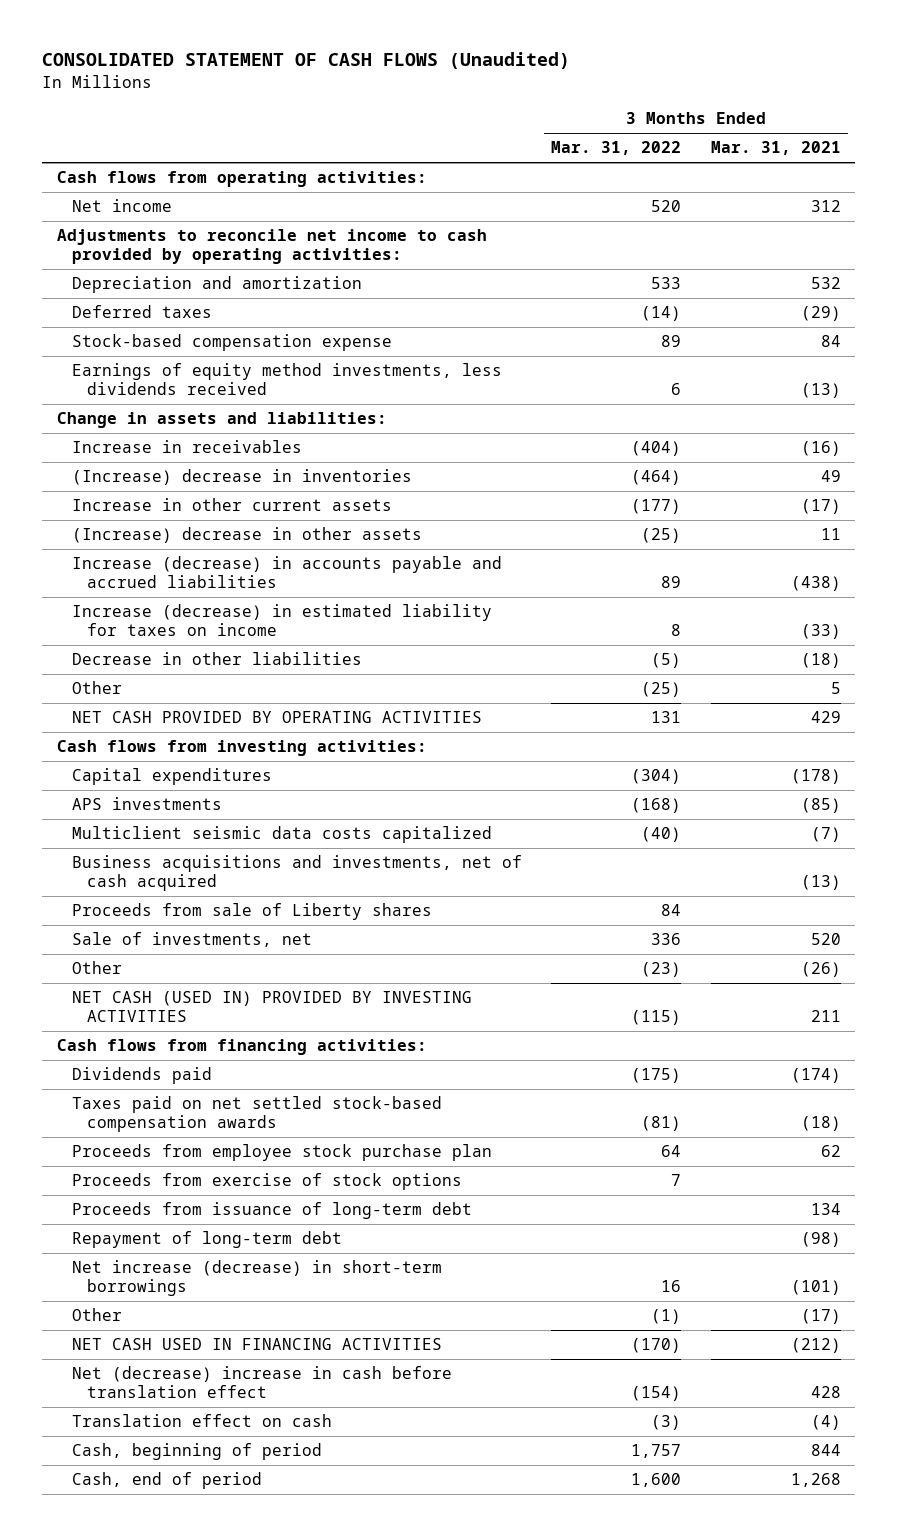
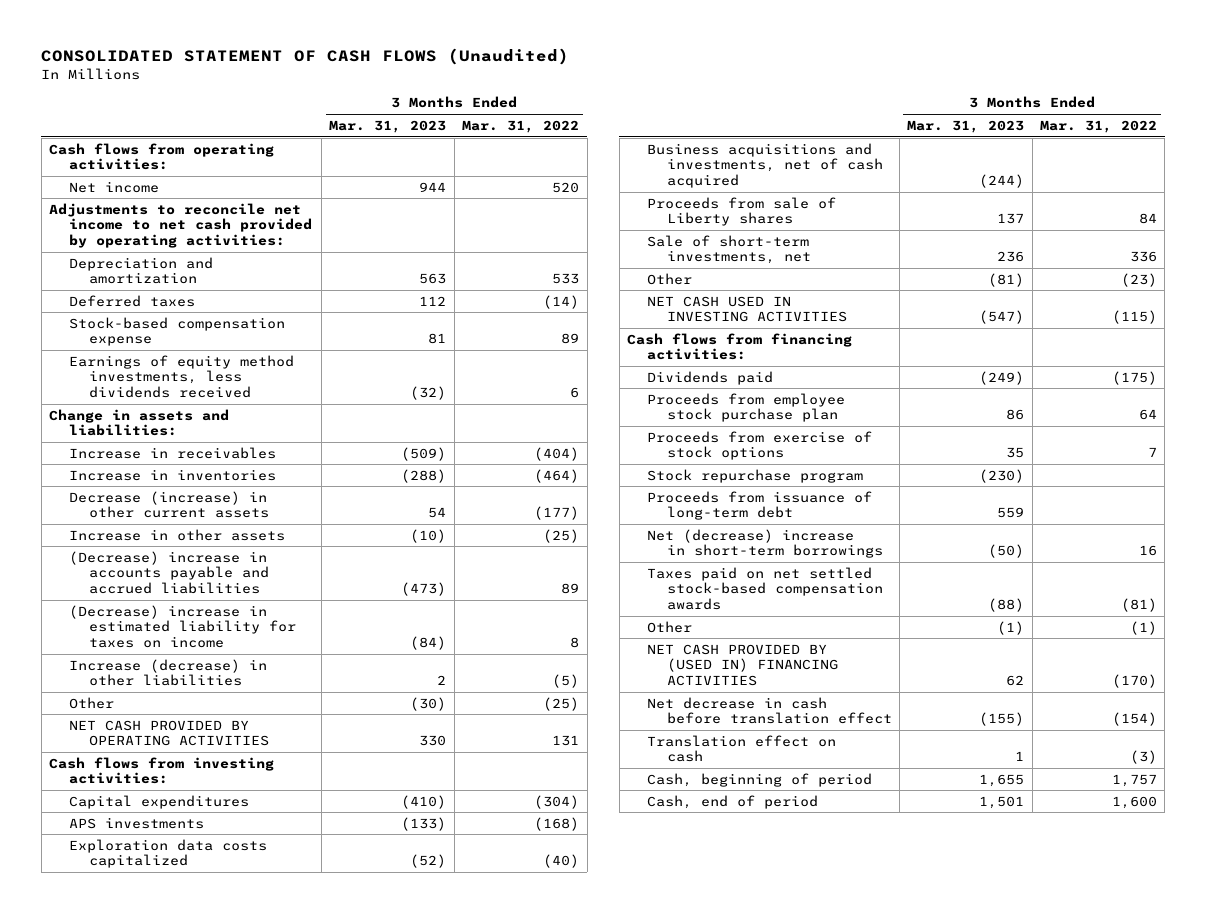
[710,141,841,156] Mar. 31, 2021 -> none
none -> [329,119,447,133] Mar. 31, 2023
[56,229,487,264] Adjustments to reconcile net income to cash provided by operating activities: -> [49,202,313,248] Adjustments to reconcile net income to net cash provided by operating activities:
[71,469,412,486] (Increase) decrease in inventories -> [69,468,277,481] Increase in inventories
[71,498,392,512] Increase in other current assets -> [69,490,269,519] Decrease (increase) in other current assets
[71,527,422,544] (Increase) decrease in other assets -> [69,528,286,541] Increase in other assets
[71,556,502,588] Increase (decrease) in accounts payable and accrued liabilities -> [69,550,269,594] (Decrease) increase in accounts payable and accrued liabilities
[71,604,492,636] Increase (decrease) in estimated liability for taxes on income -> [69,604,296,648] (Decrease) increase in estimated liability for taxes on income
[71,652,362,666] Decrease in other liabilities -> [69,658,268,687] Increase (decrease) in other liabilities
[71,826,492,844] Multiclient seismic data costs capitalized -> [69,838,268,869] Exploration data costs capitalized
[71,932,312,948] Sale of investments, net -> [646,234,811,265] Sale of short-term investments, net
[71,991,472,1022] NET CASH (USED IN) PROVIDED BY INVESTING ACTIVITIES -> [646,295,847,323] NET CASH USED IN INVESTING ACTIVITIES
none -> [646,468,863,483] Stock repurchase program
[71,1231,342,1249] Repayment of long-term debt -> none
[71,1260,442,1296] Net increase (decrease) in short-term borrowings -> [646,528,883,559] Net (decrease) increase in short-term borrowings
[71,1096,442,1132] Taxes paid on net settled stock-based compensation awards -> [646,566,883,610] Taxes paid on net settled stock-based compensation awards
[71,1338,442,1351] NET CASH USED IN FINANCING ACTIVITIES -> [646,643,838,686] NET CASH PROVIDED BY (USED IN) FINANCING ACTIVITIES
[71,1366,452,1398] Net (decrease) increase in cash before translation effect -> [646,696,892,725] Net decrease in cash before translation effect

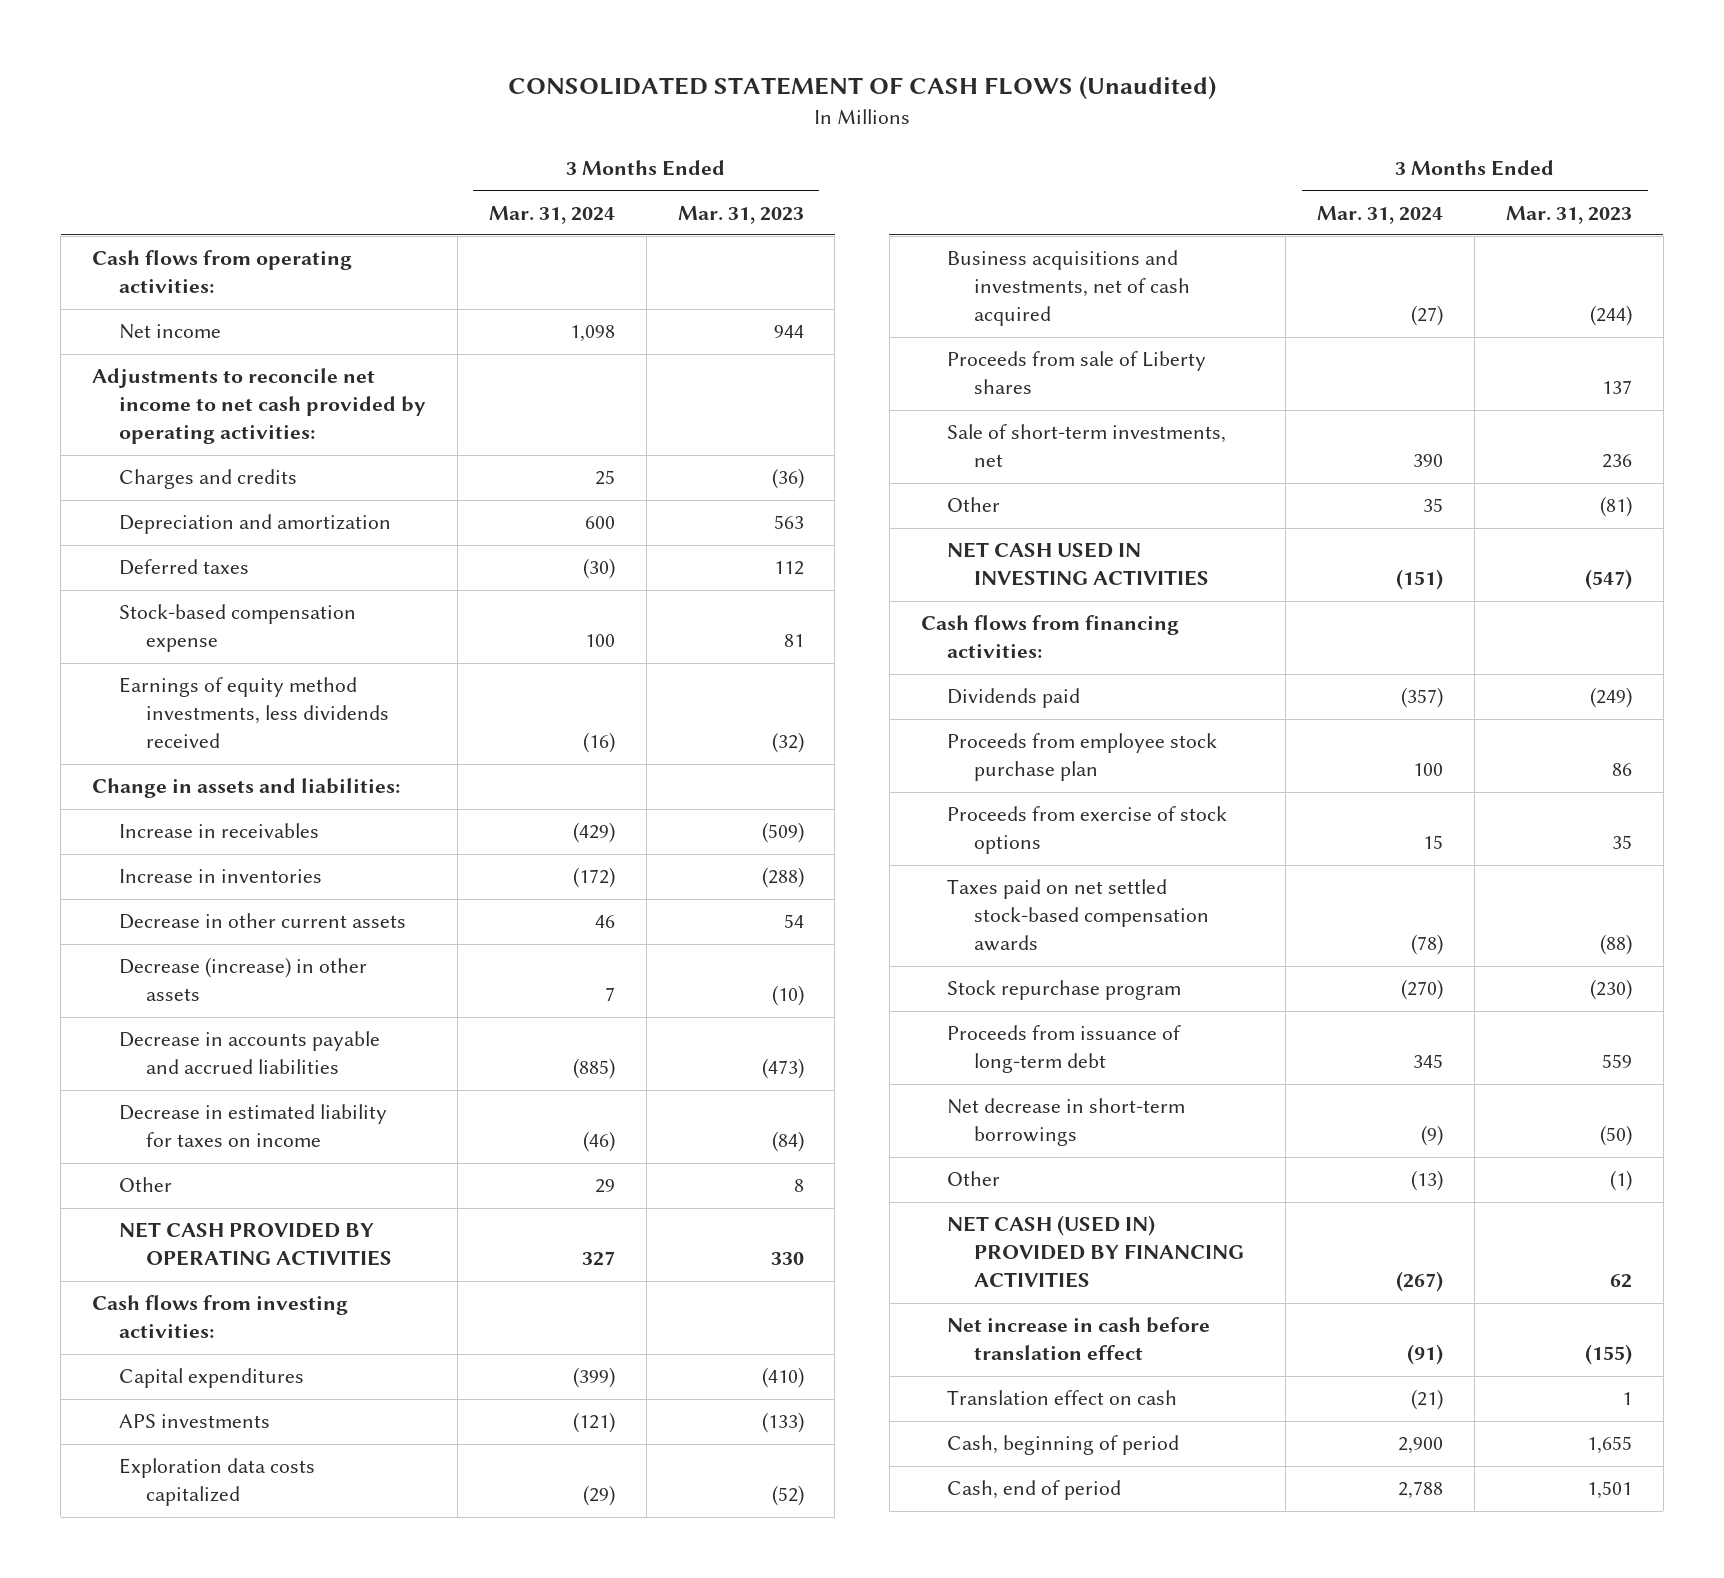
[462,119,580,133] Mar. 31, 2022 -> none
none -> [488,205,615,224] Mar. 31, 2024
none -> [118,469,297,490] Charges and credits
[69,658,268,687] Increase (decrease) in other liabilities -> none
[69,490,269,519] Decrease (increase) in other current assets -> [118,913,406,930] Decrease in other current assets
[69,528,286,541] Increase in other assets -> [118,957,367,1002] Decrease (increase) in other assets
[69,550,269,594] (Decrease) increase in accounts payable and accrued liabilities -> [118,1031,380,1075] Decrease in accounts payable and accrued liabilities
[69,604,296,648] (Decrease) increase in estimated liability for taxes on income -> [118,1104,387,1148] Decrease in estimated liability for taxes on income
[410,696,447,711] (30) -> [793,1179,804,1193] 8
[646,566,883,610] Taxes paid on net settled stock-based compensation awards -> [947,879,1210,952] Taxes paid on net settled stock-based compensation awards
[646,528,883,559] Net (decrease) increase in short-term borrowings -> [947,1098,1186,1147] Net decrease in short-term borrowings
[646,643,838,686] NET CASH PROVIDED BY (USED IN) FINANCING ACTIVITIES -> [947,1215,1245,1289] NET CASH (USED IN) PROVIDED BY FINANCING ACTIVITIES
[646,696,892,725] Net decrease in cash before translation effect -> [947,1317,1211,1361] Net increase in cash before translation effect

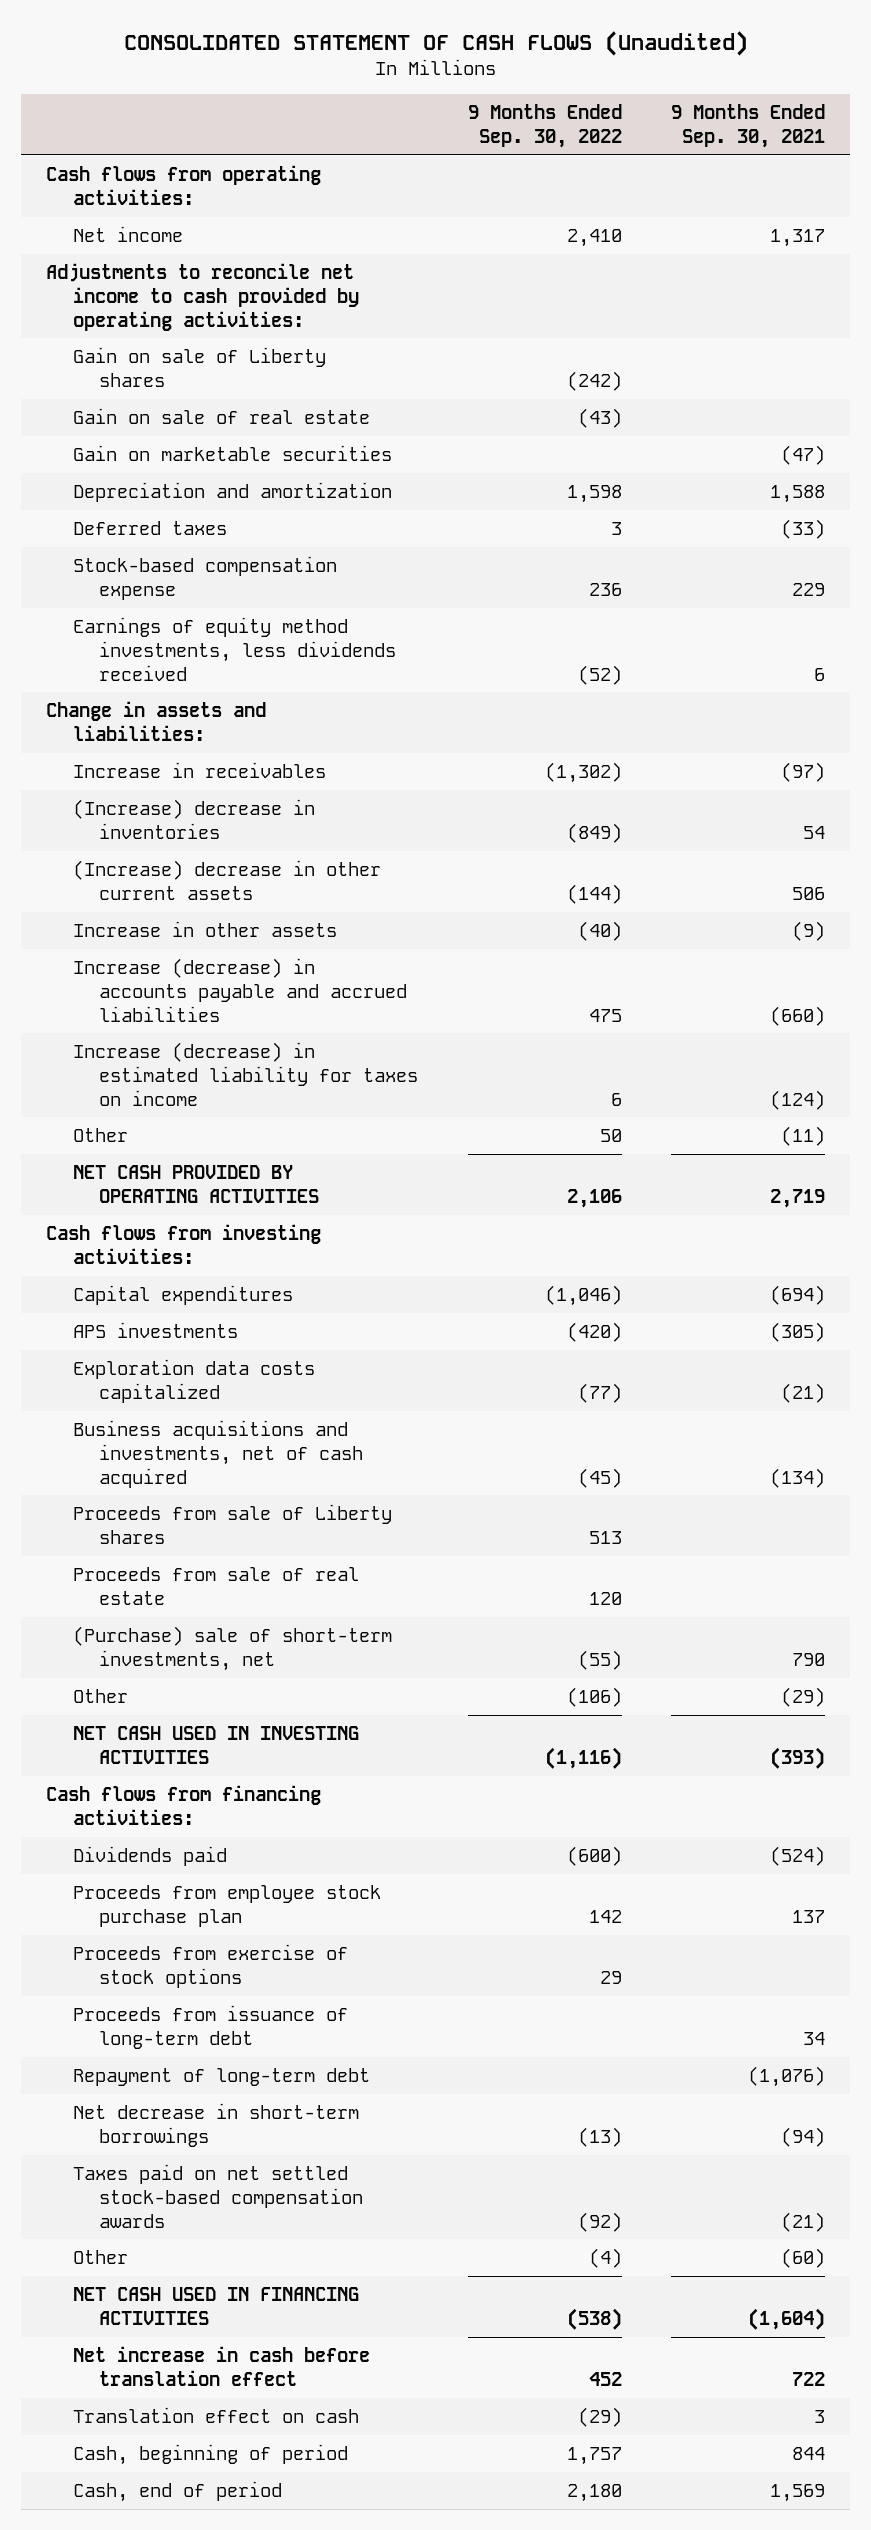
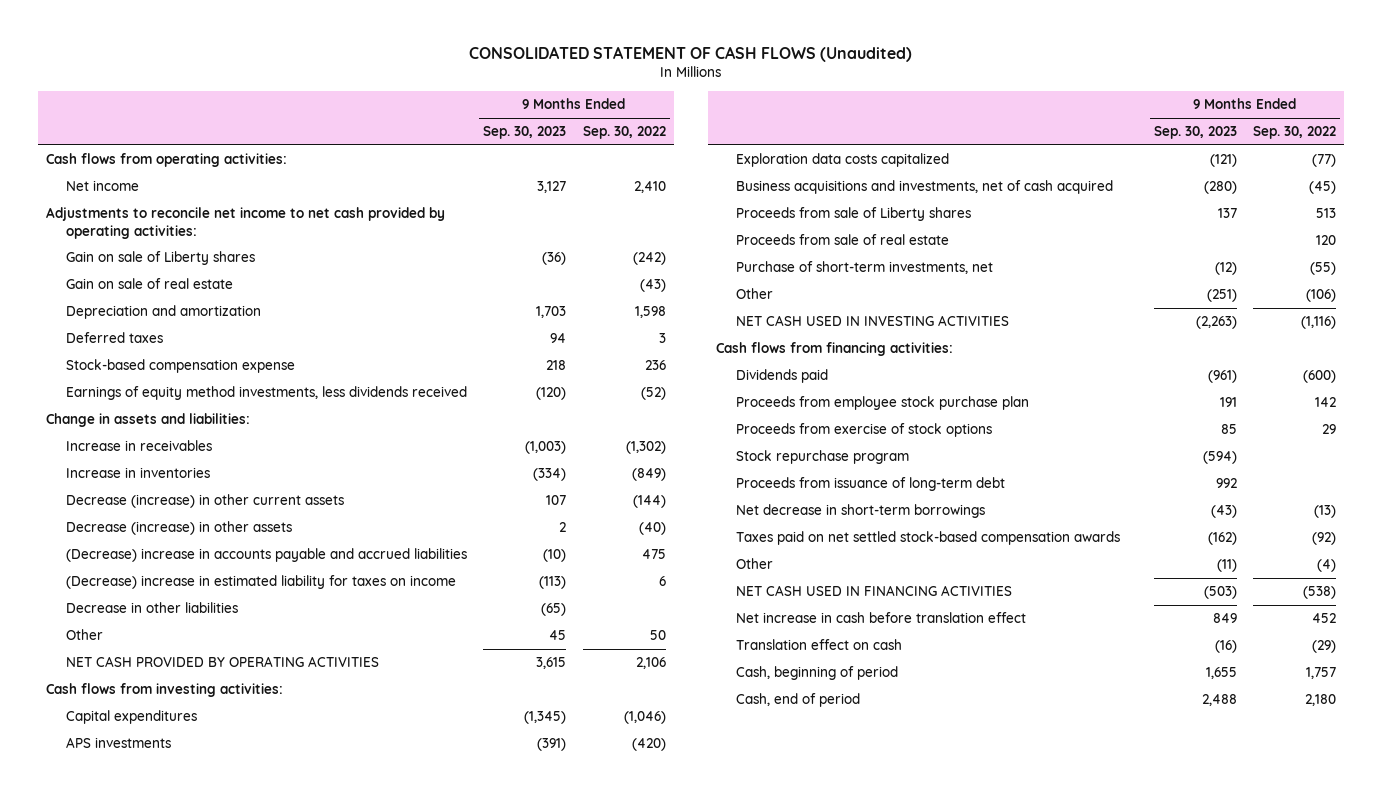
[671,103,826,148] 9 Months Ended Sep. 30, 2021 -> none
none -> [483,126,567,140] Sep. 30, 2023
[46,262,359,331] Adjustments to reconcile net income to cash provided by operating activities: -> [45,207,445,239] Adjustments to reconcile net income to net cash provided by operating activities:
[72,444,392,461] Gain on marketable securities -> none
[72,798,315,839] (Increase) decrease in inventories -> [66,467,211,479] Increase in inventories
[72,859,381,900] (Increase) decrease in other current assets -> [66,494,345,509] Decrease (increase) in other current assets
[72,920,337,937] Increase in other assets -> [66,521,293,536] Decrease (increase) in other assets
[72,957,408,1022] Increase (decrease) in accounts payable and accrued liabilities -> [66,548,468,563] (Decrease) increase in accounts payable and accrued liabilities
[72,1041,419,1106] Increase (decrease) in estimated liability for taxes on income -> [66,575,457,590] (Decrease) increase in estimated liability for taxes on income
none -> [66,602,239,614] Decrease in other liabilities
[72,1625,392,1671] (Purchase) sale of short-term investments, net -> [736,261,994,275] Purchase of short-term investments, net
none -> [736,450,910,465] Stock repurchase program
[72,2067,370,2086] Repayment of long-term debt -> none

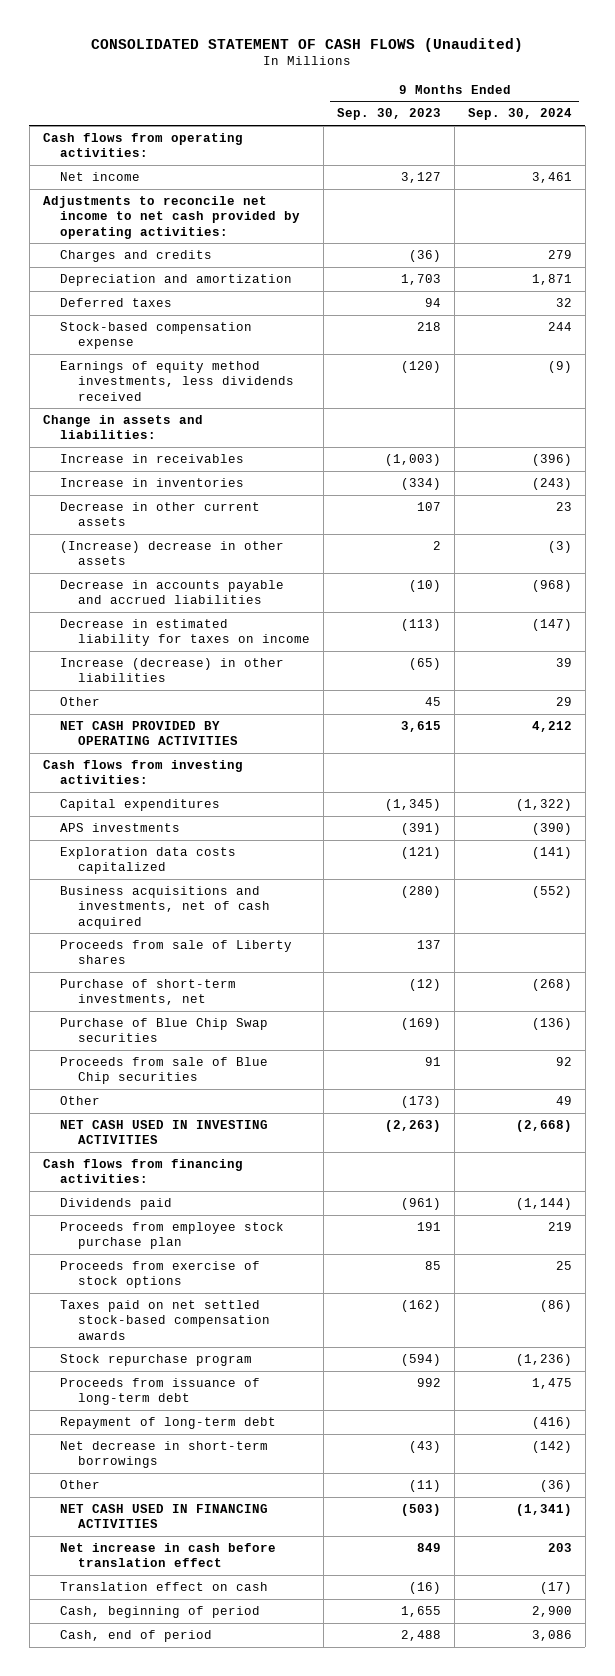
[582,126,666,140] Sep. 30, 2022 -> none
none -> [467,108,572,121] Sep. 30, 2024
[66,251,256,266] Gain on sale of Liberty shares -> none
[66,278,234,290] Gain on sale of real estate -> none
none -> [60,249,213,262] Charges and credits
[66,494,345,509] Decrease (increase) in other current assets -> [60,501,261,527] Decrease in other current assets
[66,521,293,536] Decrease (increase) in other assets -> [60,540,285,566] (Increase) decrease in other assets
[66,548,468,563] (Decrease) increase in accounts payable and accrued liabilities -> [60,579,285,605] Decrease in accounts payable and accrued liabilities
[66,575,457,590] (Decrease) increase in estimated liability for taxes on income -> [60,618,311,647] Decrease in estimated liability for taxes on income
[66,602,239,614] Decrease in other liabilities -> [60,657,285,683] Increase (decrease) in other liabilities
[736,234,950,246] Proceeds from sale of real estate -> none
none -> [60,1017,269,1043] Purchase of Blue Chip Swap securities
none -> [60,1056,269,1085] Proceeds from sale of Blue Chip securities
[1206,289,1237,303] (251) -> [401,1095,442,1108] (173)
[736,531,1121,546] Taxes paid on net settled stock-based compensation awards -> [60,1299,271,1340] Taxes paid on net settled stock-based compensation awards
none -> [60,1416,277,1429] Repayment of long-term debt

